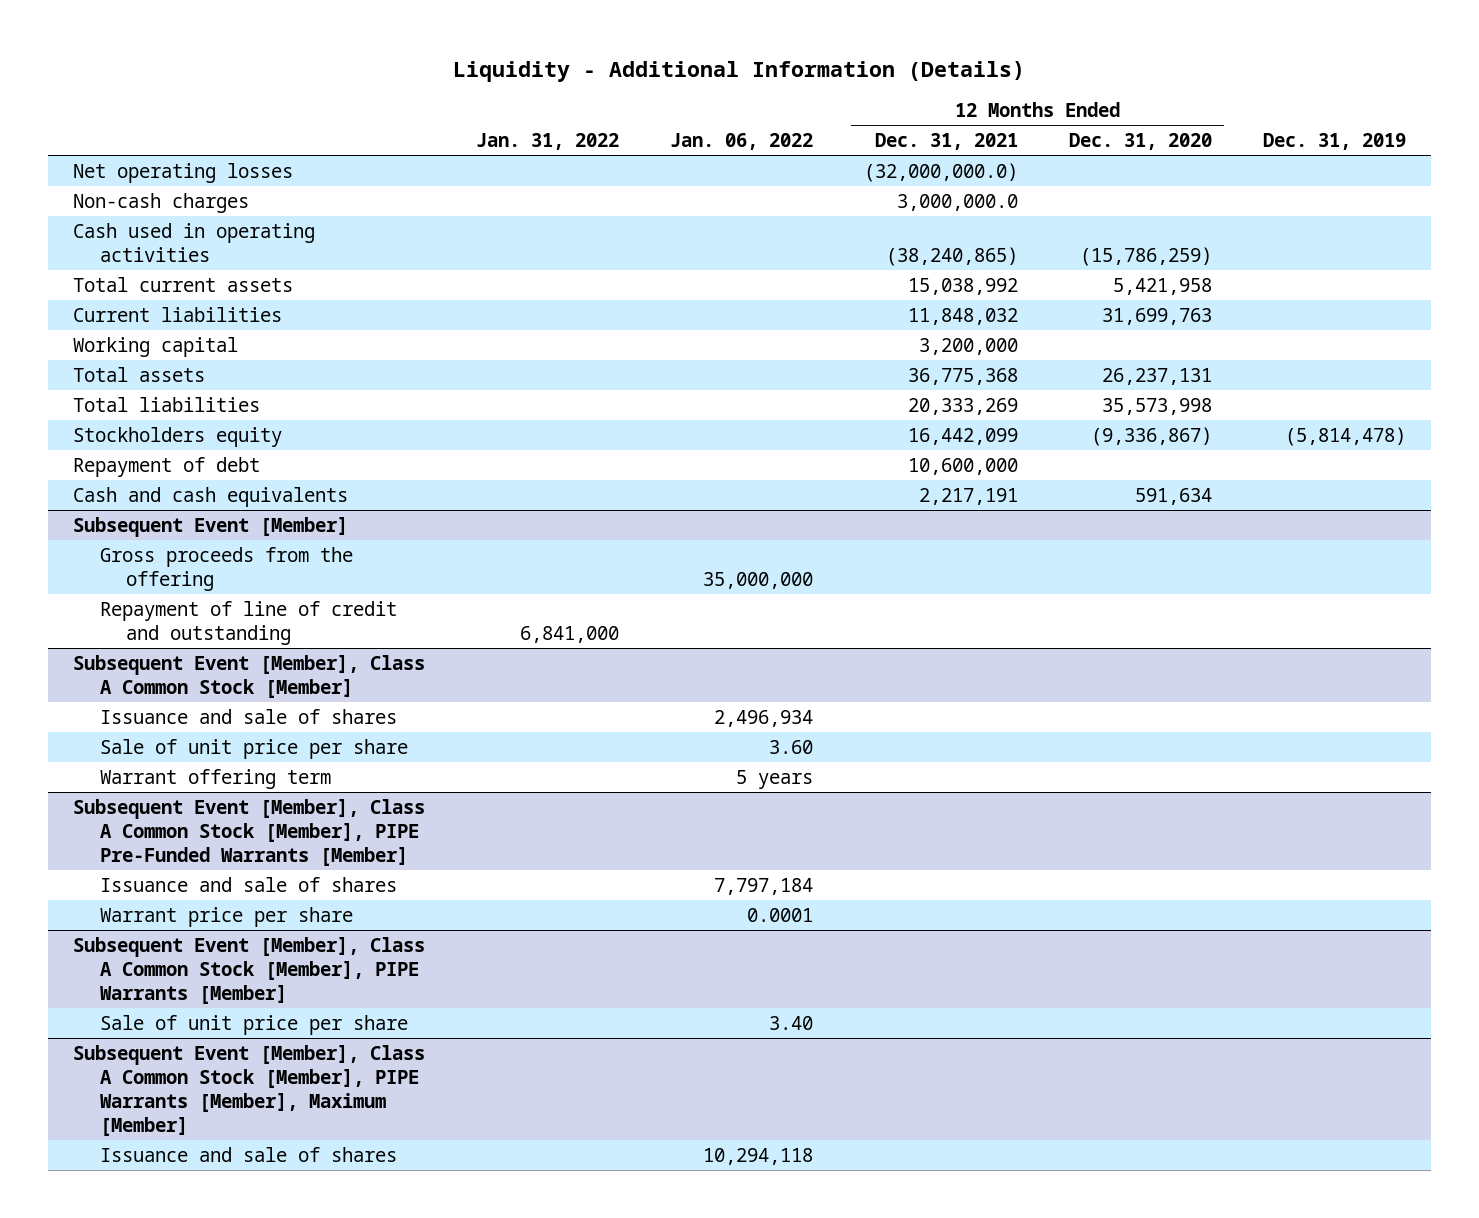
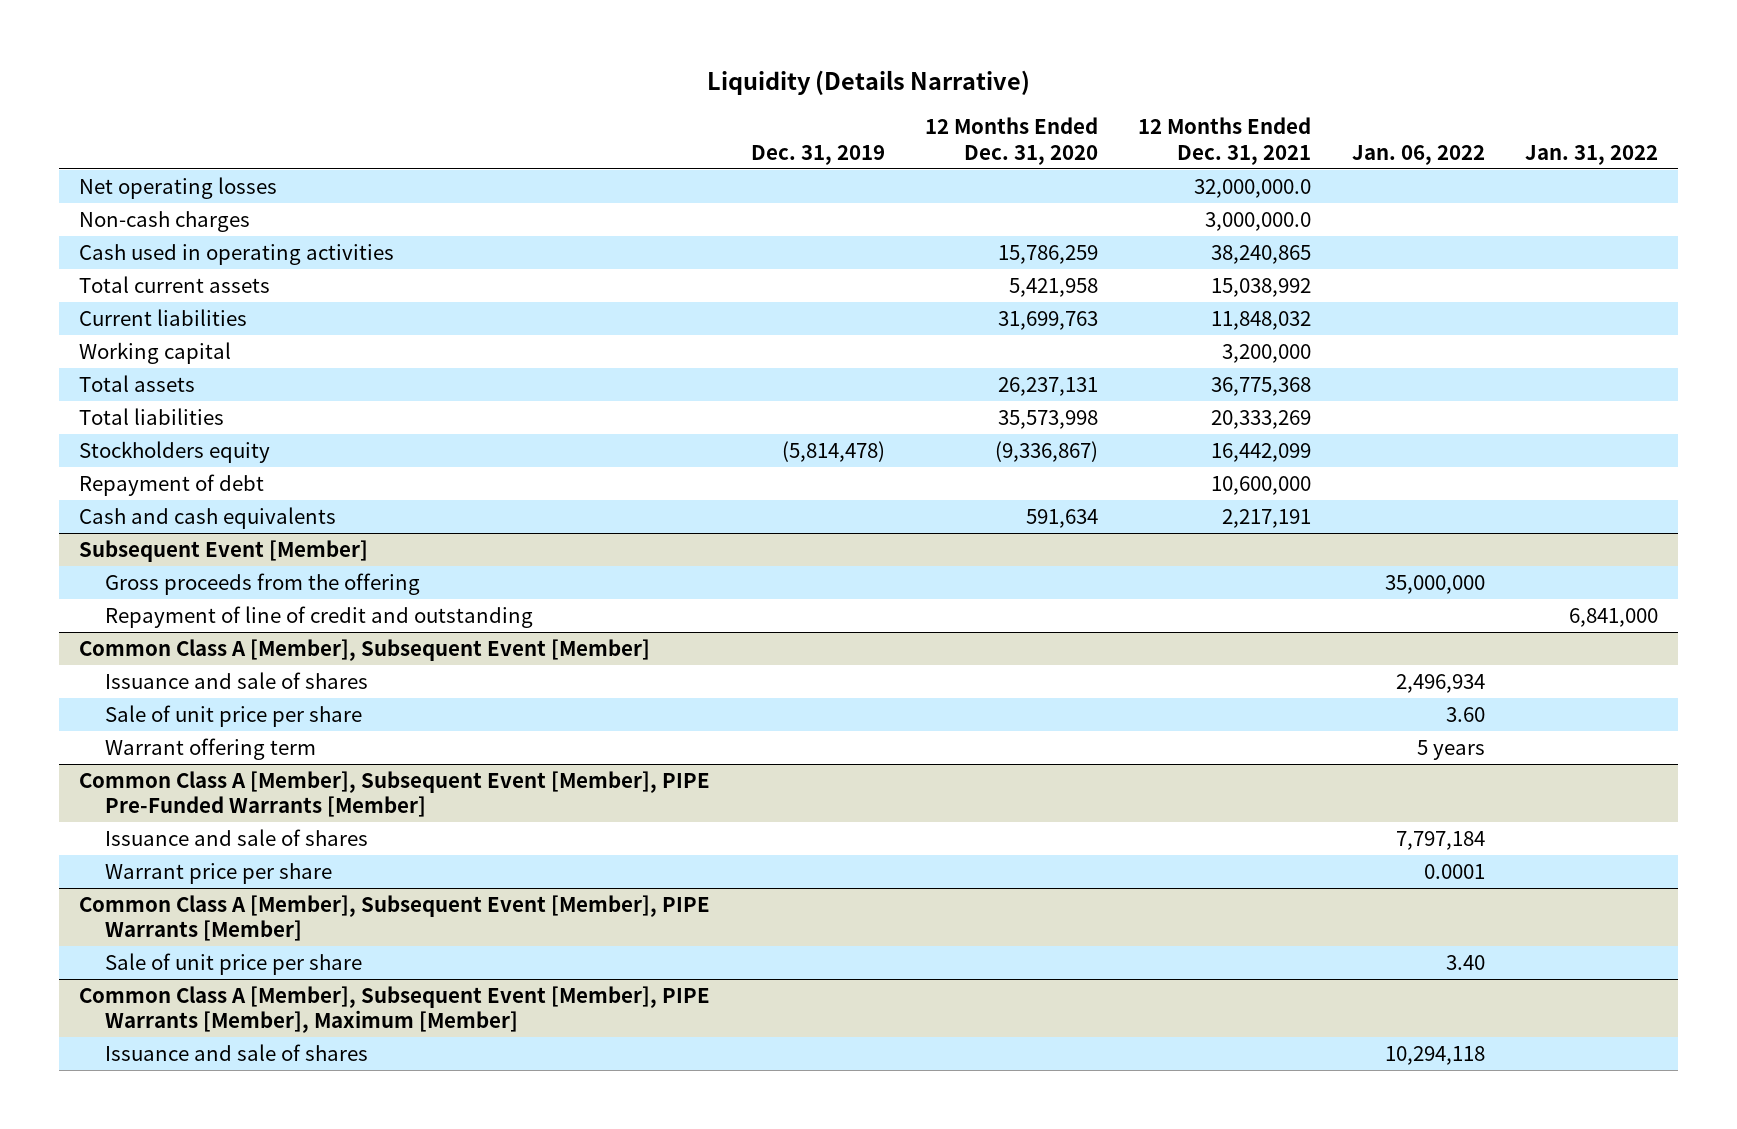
[453,60,1026,82] Liquidity - Additional Information (Details) -> [706,70,1030,96] Liquidity (Details Narrative)
[863,162,1018,182] (32,000,000.0) -> [1194,178,1312,198] 32,000,000.0
[885,246,1018,266] (38,240,865) -> [1211,244,1312,264] 38,240,865
[1079,246,1212,266] (15,786,259) -> [997,244,1098,264] 15,786,259
[73,654,426,698] Subsequent Event [Member], Class A Common Stock [Member] -> [79,638,651,661] Common Class A [Member], Subsequent Event [Member]
[73,798,426,867] Subsequent Event [Member], Class A Common Stock [Member], PIPE Pre-Funded Warrants [Member] -> [79,770,711,818] Common Class A [Member], Subsequent Event [Member], PIPE Pre-Funded Warrants [Member]
[73,936,426,1005] Subsequent Event [Member], Class A Common Stock [Member], PIPE Warrants [Member] -> [79,894,711,942] Common Class A [Member], Subsequent Event [Member], PIPE Warrants [Member]
[73,1044,426,1137] Subsequent Event [Member], Class A Common Stock [Member], PIPE Warrants [Member], Maximum [Member] -> [79,985,711,1034] Common Class A [Member], Subsequent Event [Member], PIPE Warrants [Member], Maximum [Member]

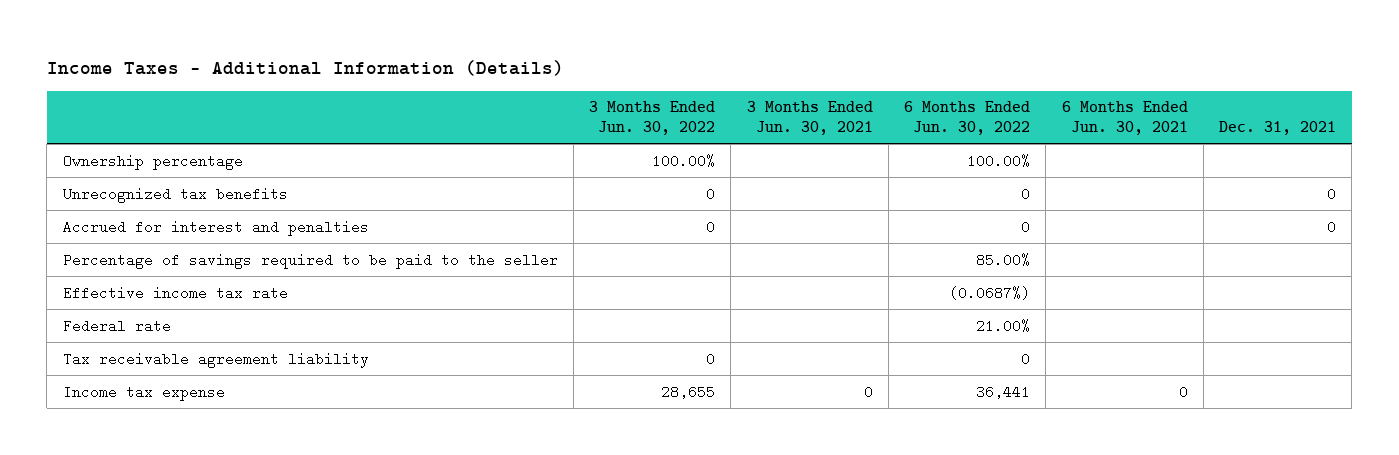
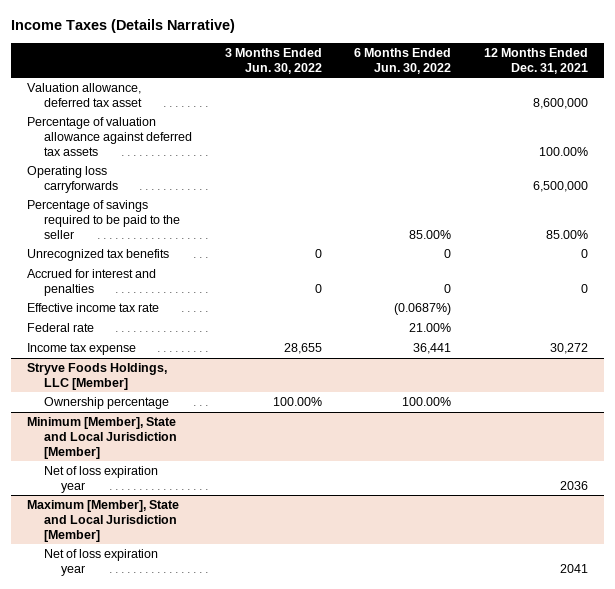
[46,59,564,76] Income Taxes - Additional Information (Details) -> [10,19,235,34] Income Taxes (Details Narrative)
[746,101,873,136] 3 Months Ended Jun. 30, 2021 -> none
[1061,101,1188,136] 6 Months Ended Jun. 30, 2021 -> none
[1219,121,1337,136] Dec. 31, 2021 -> none
none -> [483,48,588,74] 12 Months Ended Dec. 31, 2021
[62,153,243,170] Ownership percentage -> none
none -> [27,83,143,107] Valuation allowance, deferred tax asset
none -> [27,117,193,156] Percentage of valuation allowance against deferred tax assets
none -> [27,166,119,193] Operating loss carryforwards
[62,252,558,269] Percentage of savings required to be paid to the seller -> [27,200,181,239] Percentage of savings required to be paid to the seller
[62,351,369,368] Tax receivable agreement liability -> none
none -> [27,363,168,390] Stryve Foods Holdings, LLC [Member]
none -> [44,397,170,410] Ownership percentage
none -> [27,417,178,459] Minimum [Member], State and Local Jurisdiction [Member]
none -> [44,466,159,493] Net of loss expiration year
none -> [27,500,180,542] Maximum [Member], State and Local Jurisdiction [Member]
none -> [44,549,159,576] Net of loss expiration year

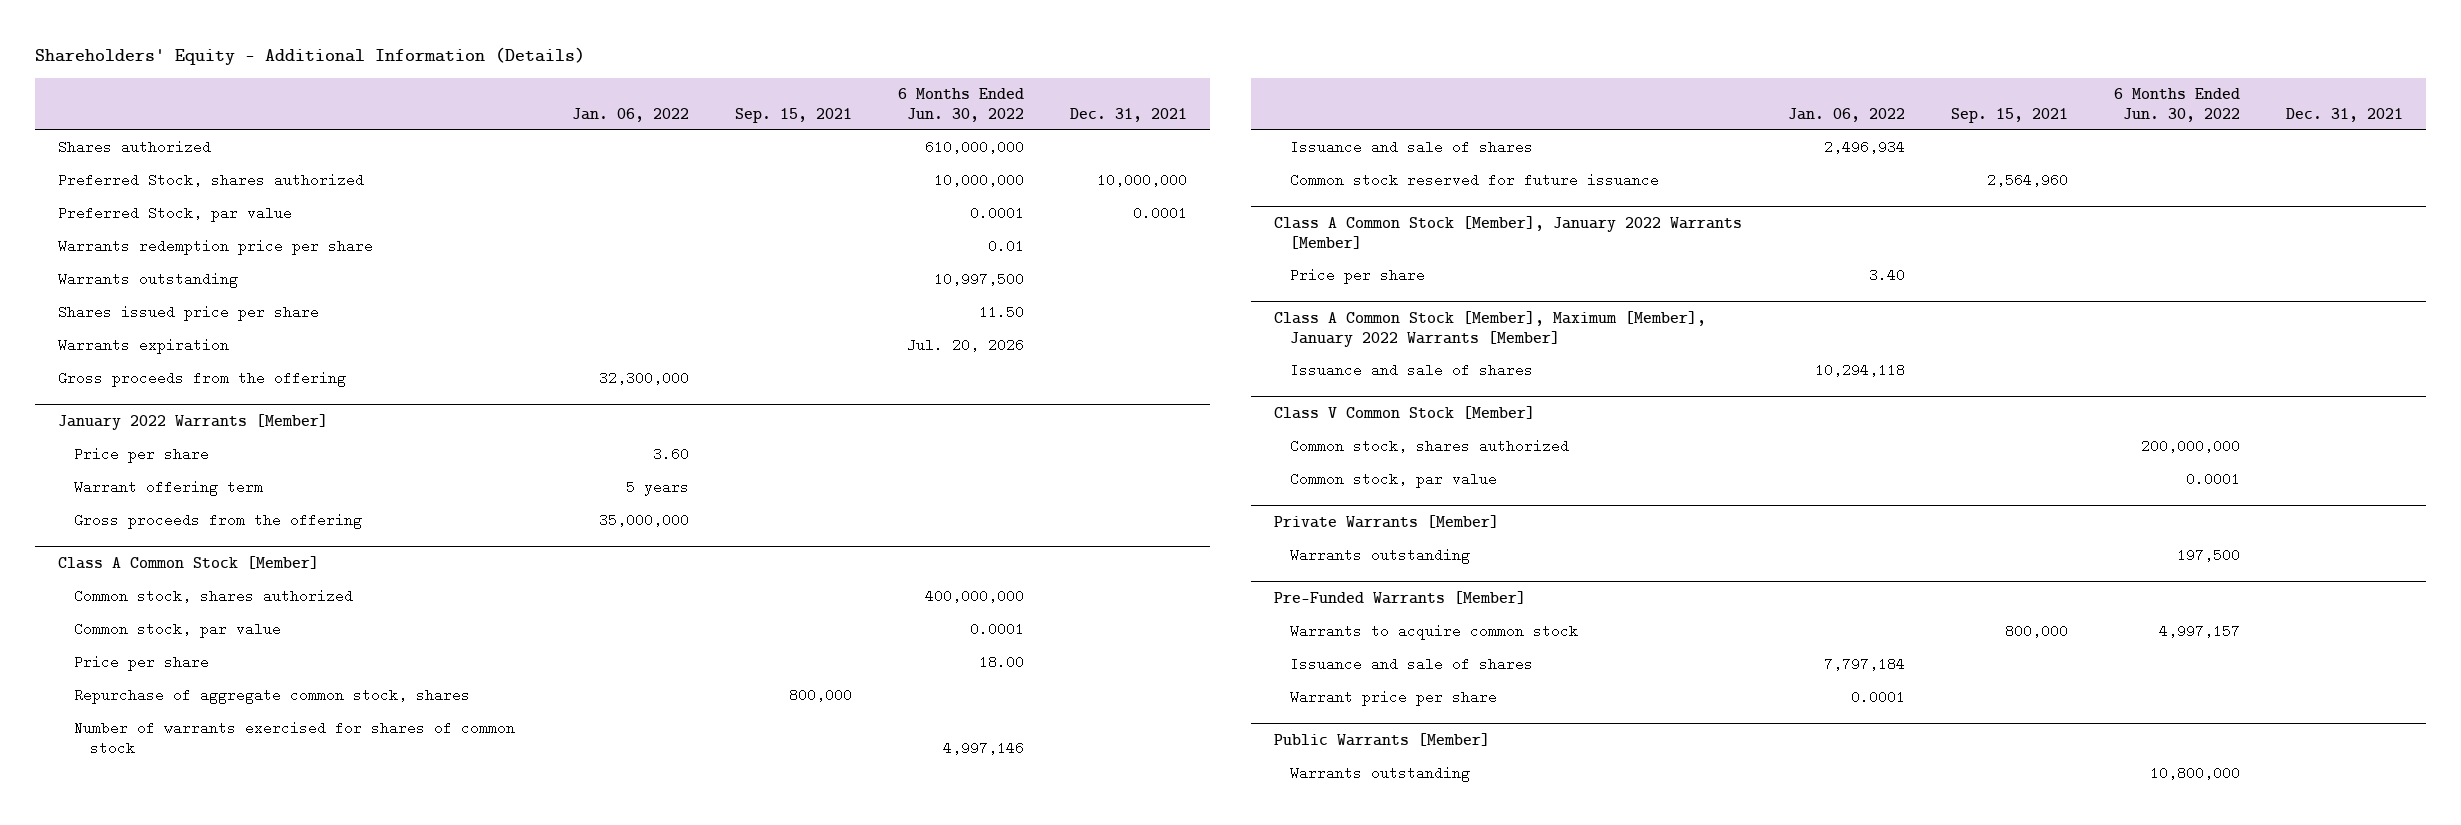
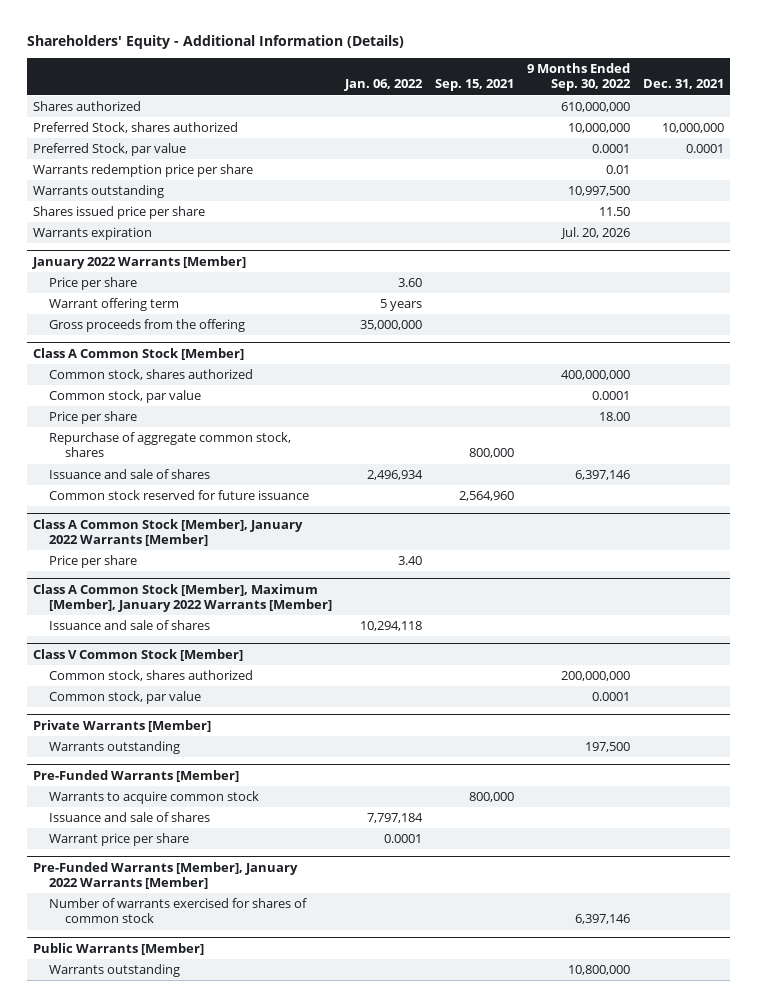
[897,87,1024,122] 6 Months Ended Jun. 30, 2022 -> none
none -> [526,62,631,92] 9 Months Ended Sep. 30, 2022
[58,371,347,388] Gross proceeds from the offering -> none
[74,721,516,756] Number of warrants exercised for shares of common stock -> none
none -> [33,861,299,890] Pre-Funded Warrants [Member], January 2022 Warrants [Member]
none -> [48,897,307,924] Number of warrants exercised for shares of common stock

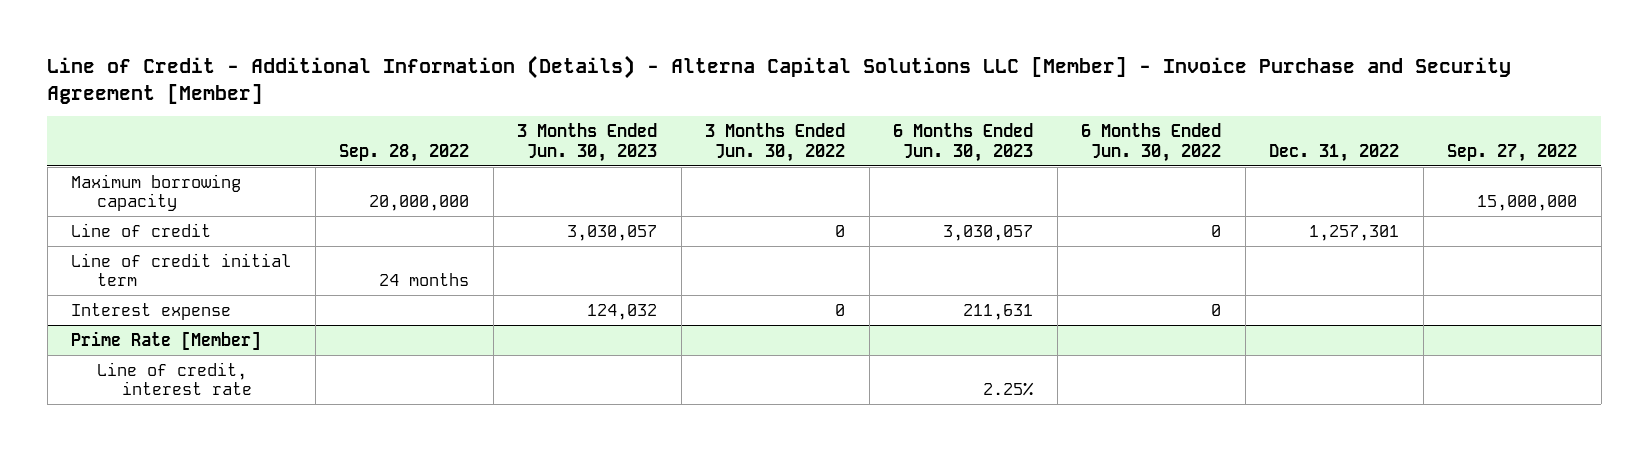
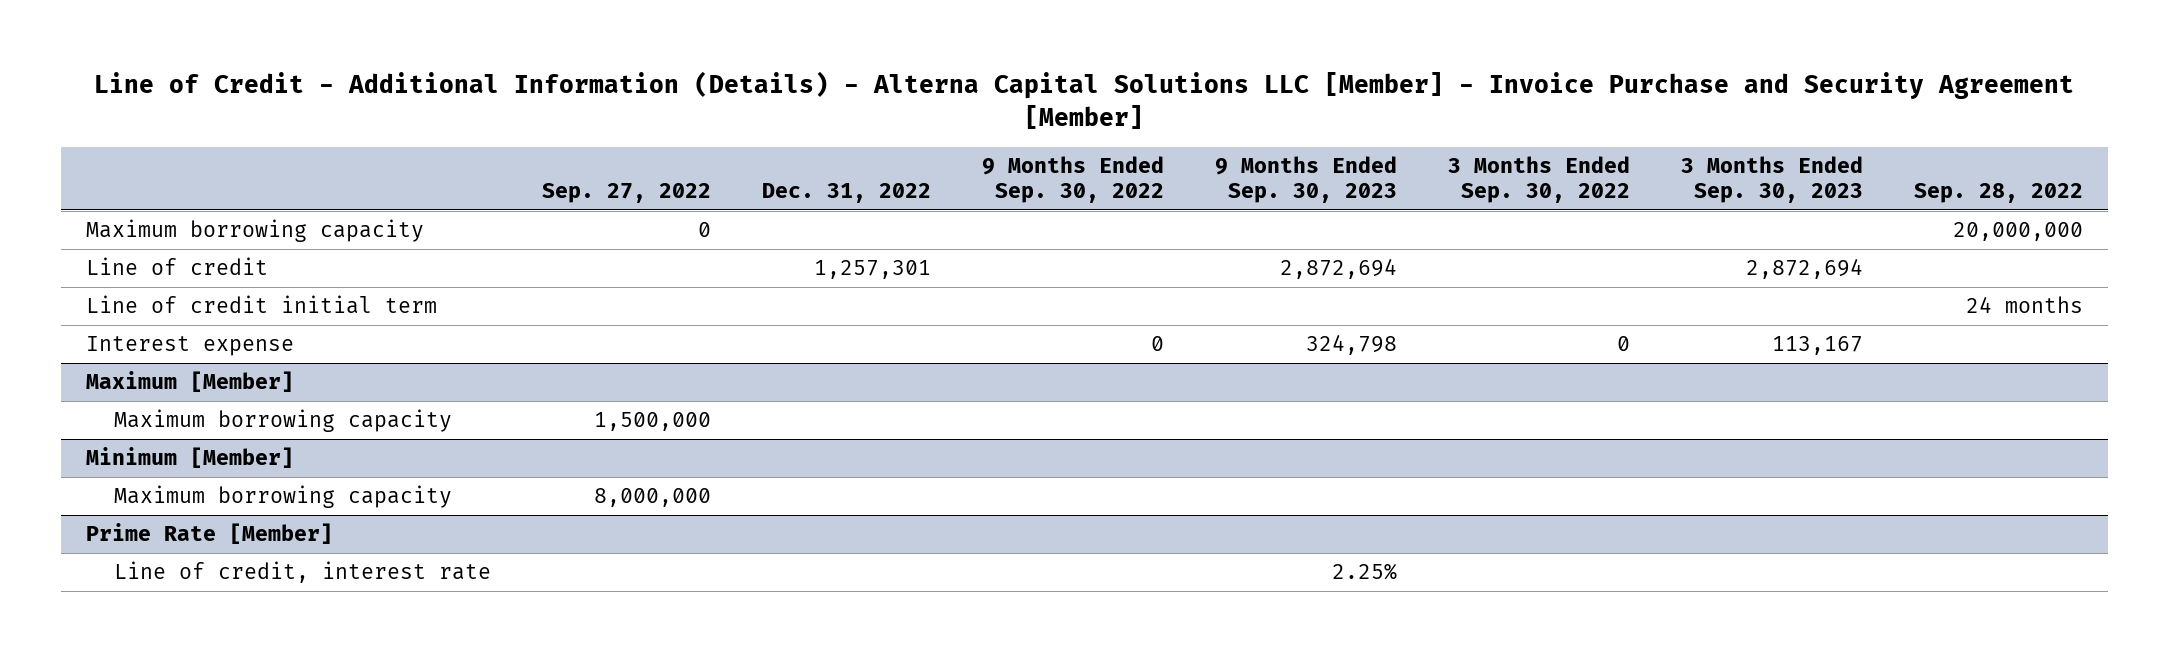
[517,123,658,162] 3 Months Ended Jun. 30, 2023 -> none
[705,123,846,162] 3 Months Ended Jun. 30, 2022 -> none
[893,123,1034,162] 6 Months Ended Jun. 30, 2023 -> none
[1081,123,1222,162] 6 Months Ended Jun. 30, 2022 -> none
none -> [982,156,1165,204] 9 Months Ended Sep. 30, 2022
none -> [1214,156,1397,204] 9 Months Ended Sep. 30, 2023
none -> [1447,156,1630,204] 3 Months Ended Sep. 30, 2022
none -> [1680,156,1863,204] 3 Months Ended Sep. 30, 2023
[1477,195,1578,212] 15,000,000 -> [698,222,712,238] 0
none -> [86,371,295,393] Maximum [Member]
none -> [114,409,453,433] Maximum borrowing capacity
none -> [86,447,295,469] Minimum [Member]
none -> [114,485,453,509] Maximum borrowing capacity

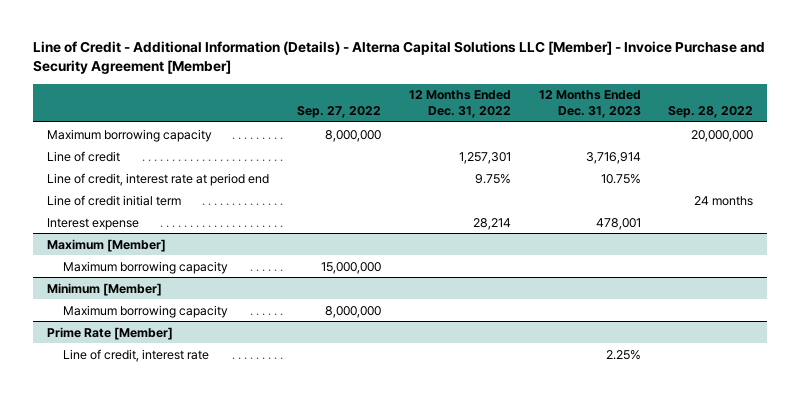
[762,183,932,204] Dec. 31, 2022 -> none
[982,156,1165,204] 9 Months Ended Sep. 30, 2022 -> none
[1214,156,1397,204] 9 Months Ended Sep. 30, 2023 -> none
[1447,156,1630,204] 3 Months Ended Sep. 30, 2022 -> none
[1680,156,1863,204] 3 Months Ended Sep. 30, 2023 -> none
none -> [408,90,511,119] 12 Months Ended Dec. 31, 2022
none -> [538,90,641,119] 12 Months Ended Dec. 31, 2023
[698,222,712,238] 0 -> [324,129,381,142] 8,000,000
none -> [47,172,270,186] Line of credit, interest rate at period end
[594,412,712,432] 1,500,000 -> [320,261,381,274] 15,000,000

